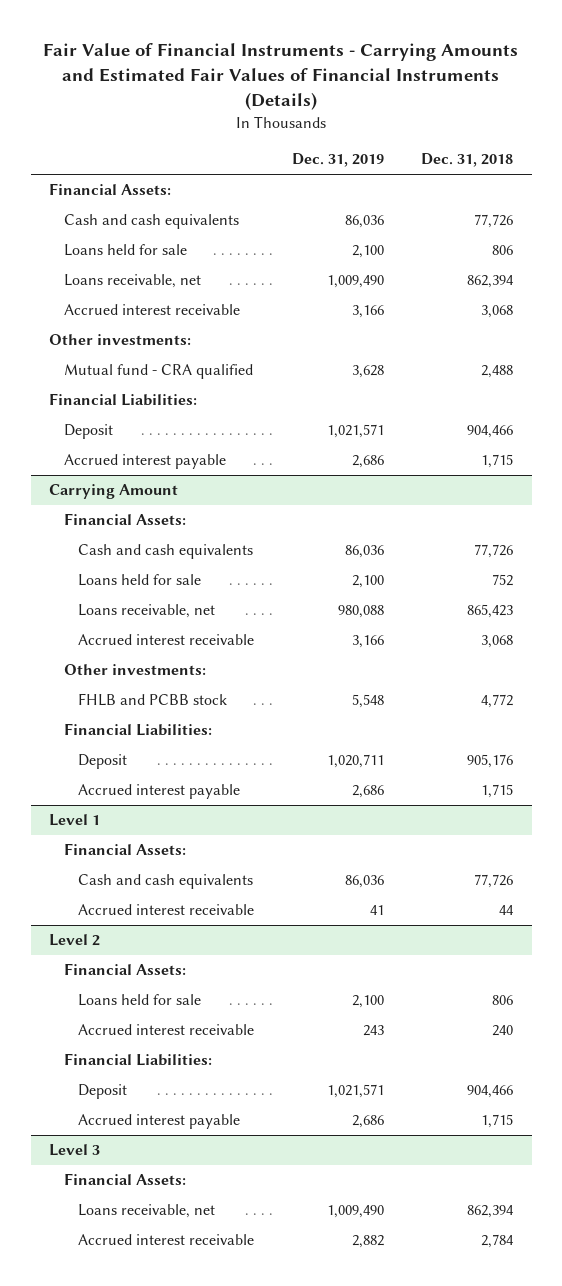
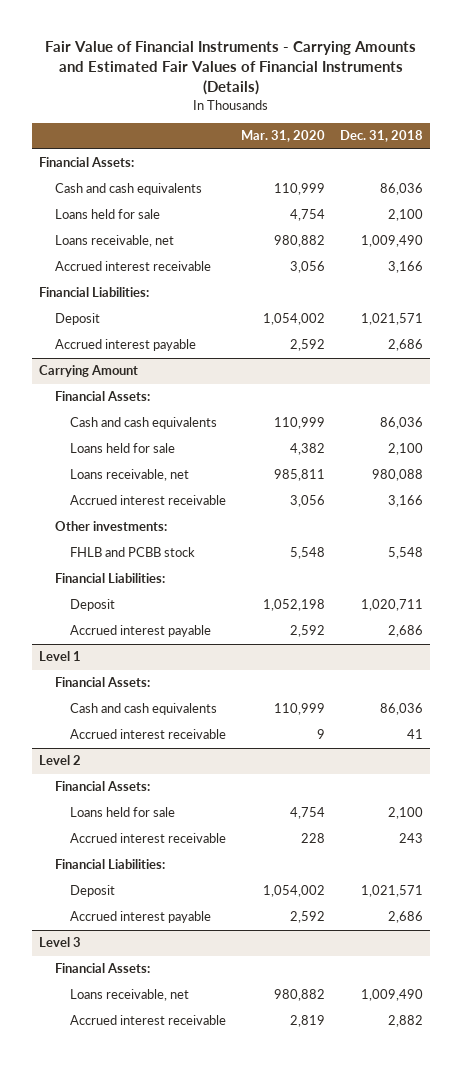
[291,153,384,168] Dec. 31, 2019 -> none
none -> [240,130,325,143] Mar. 31, 2020
[49,334,192,346] Other investments: -> none
[63,364,253,380] Mutual fund - CRA qualified -> none
[474,214,514,229] 77,726 -> [379,183,423,196] 86,036
[492,245,514,256] 806 -> [387,209,423,222] 2,100
[467,275,515,289] 862,394 -> [360,235,423,248] 1,009,490
[481,305,514,319] 3,068 -> [387,261,423,274] 3,166
[467,425,514,439] 904,466 -> [360,313,423,326] 1,021,571
[481,454,514,469] 1,715 -> [387,339,423,352] 2,686
[474,544,514,559] 77,726 -> [379,417,423,430] 86,036
[492,574,514,587] 752 -> [387,443,423,456] 2,100
[467,604,514,619] 865,423 -> [371,469,423,482] 980,088
[481,635,514,649] 3,068 -> [387,495,423,508] 3,166
[481,694,514,709] 4,772 -> [387,547,423,560] 5,548
[467,754,514,769] 905,176 -> [360,599,423,612] 1,020,711
[481,784,514,799] 1,715 -> [387,625,423,638] 2,686
[474,874,514,889] 77,726 -> [379,703,423,716] 86,036
[499,905,515,916] 44 -> [406,729,423,740] 41
[492,995,514,1006] 806 -> [387,807,423,820] 2,100
[492,1025,514,1037] 240 -> [398,833,423,844] 243
[467,1085,514,1099] 904,466 -> [360,885,423,898] 1,021,571
[481,1114,514,1129] 1,715 -> [387,911,423,924] 2,686
[467,1205,515,1219] 862,394 -> [360,989,423,1002] 1,009,490
[481,1234,515,1249] 2,784 -> [387,1015,423,1028] 2,882

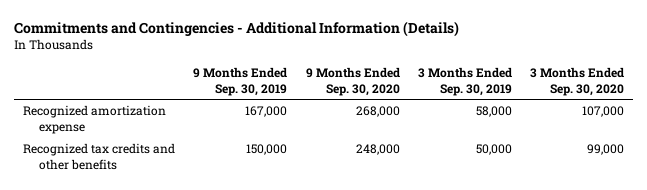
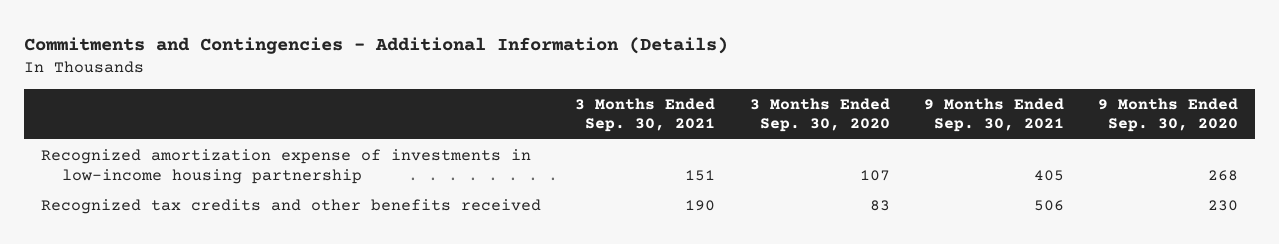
[193,67,288,96] 9 Months Ended Sep. 30, 2019 -> none
[417,67,512,96] 3 Months Ended Sep. 30, 2019 -> none
none -> [575,97,716,133] 3 Months Ended Sep. 30, 2021
none -> [923,97,1064,133] 9 Months Ended Sep. 30, 2021
[22,105,166,135] Recognized amortization expense -> [41,148,532,184] Recognized amortization expense of investments in low-income housing partnership
[355,106,400,118] 268,000 -> [1208,169,1239,181] 268
[582,106,625,118] 107,000 -> [859,169,890,181] 107
[22,143,175,171] Recognized tax credits and other benefits -> [41,198,542,214] Recognized tax credits and other benefits received
[355,144,400,156] 248,000 -> [1208,199,1239,211] 230
[587,144,625,156] 99,000 -> [869,199,890,211] 83

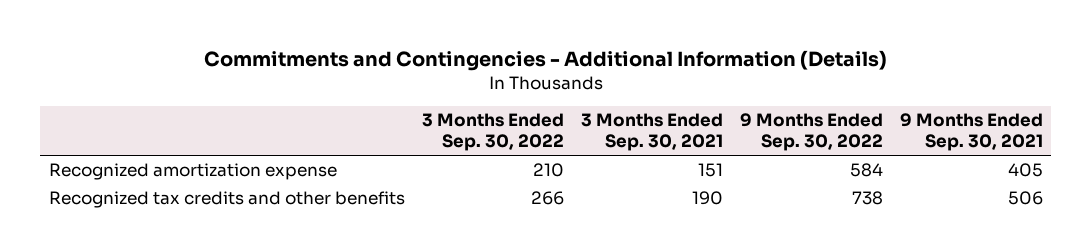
[749,97,890,133] 3 Months Ended Sep. 30, 2020 -> none
[1098,97,1239,133] 9 Months Ended Sep. 30, 2020 -> none
none -> [421,113,564,152] 3 Months Ended Sep. 30, 2022
none -> [739,113,883,152] 9 Months Ended Sep. 30, 2022
[41,148,532,184] Recognized amortization expense of investments in low-income housing partnership -> [48,163,337,181] Recognized amortization expense
[41,198,542,214] Recognized tax credits and other benefits received -> [48,191,405,209] Recognized tax credits and other benefits

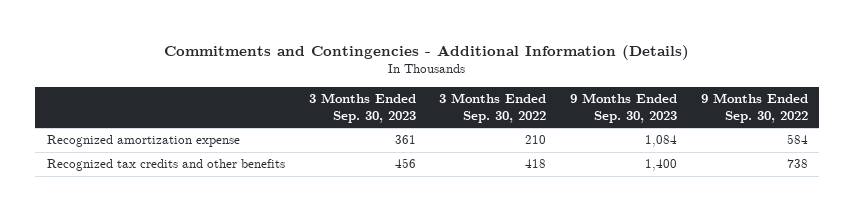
[580,113,723,152] 3 Months Ended Sep. 30, 2021 -> none
[899,113,1043,152] 9 Months Ended Sep. 30, 2021 -> none
none -> [308,92,416,123] 3 Months Ended Sep. 30, 2023
none -> [569,92,677,123] 9 Months Ended Sep. 30, 2023
[530,191,564,206] 266 -> [525,159,547,169] 418

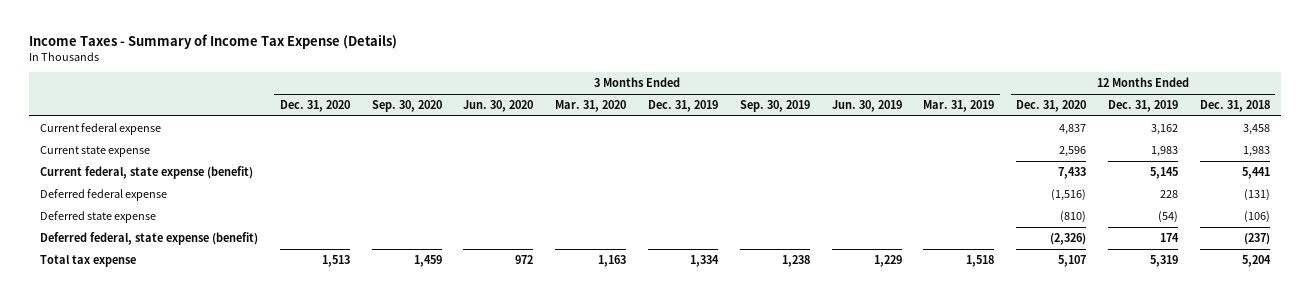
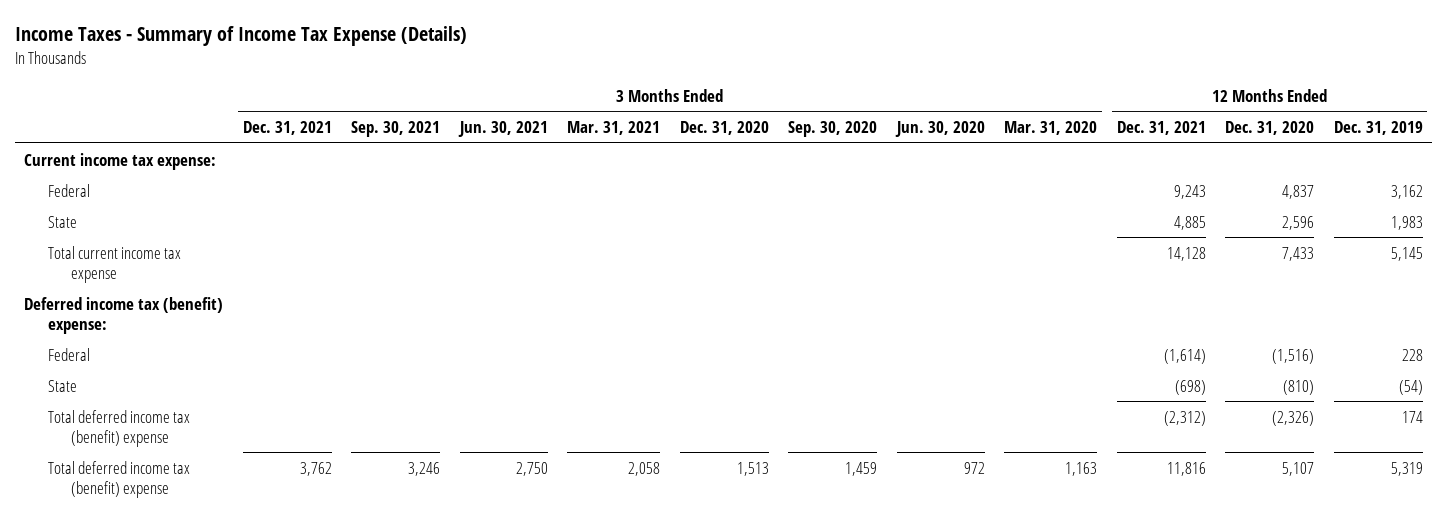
[647,99,718,112] Dec. 31, 2019 -> none
[739,99,810,112] Sep. 30, 2019 -> none
[831,99,902,112] Jun. 30, 2019 -> none
[923,99,995,112] Mar. 31, 2019 -> none
[1199,99,1270,112] Dec. 31, 2018 -> none
none -> [242,121,332,136] Dec. 31, 2021
none -> [351,121,441,138] Sep. 30, 2021
none -> [457,121,548,138] Jun. 30, 2021
none -> [567,121,661,136] Mar. 31, 2021
none -> [1116,121,1206,136] Dec. 31, 2021
none -> [24,152,217,170] Current income tax expense:
[39,122,161,135] Current federal expense -> [47,183,90,197] Federal
[39,145,150,157] Current state expense -> [47,215,77,228] State
[39,165,253,179] Current federal, state expense (benefit) -> [47,245,181,283] Total current income tax expense
none -> [24,296,224,334] Deferred income tax (benefit) expense:
[39,188,167,201] Deferred federal expense -> [47,347,90,361] Federal
[39,210,156,223] Deferred state expense -> [47,379,77,392] State
[39,231,258,245] Deferred federal, state expense (benefit) -> [47,409,190,447] Total deferred income tax (benefit) expense
[39,254,136,267] Total tax expense -> [47,460,190,498] Total deferred income tax (benefit) expense

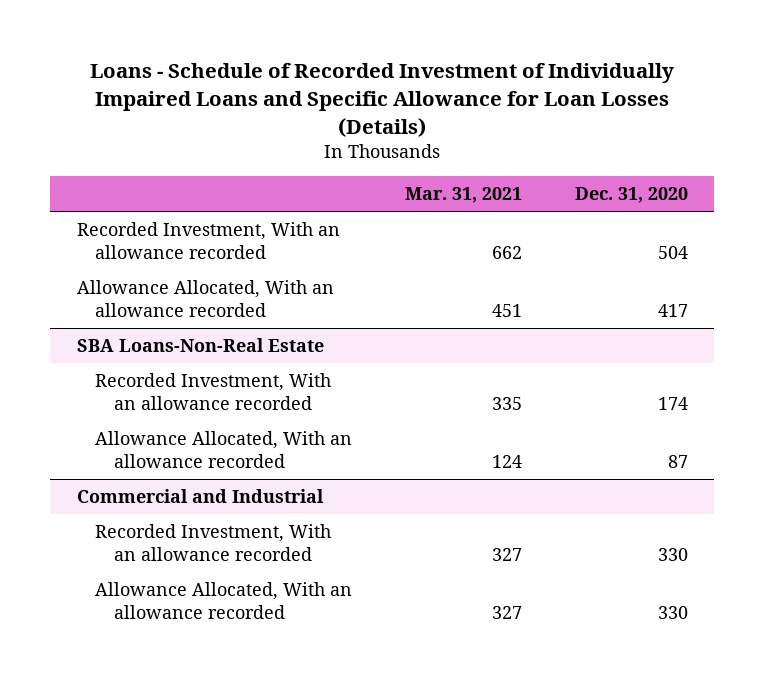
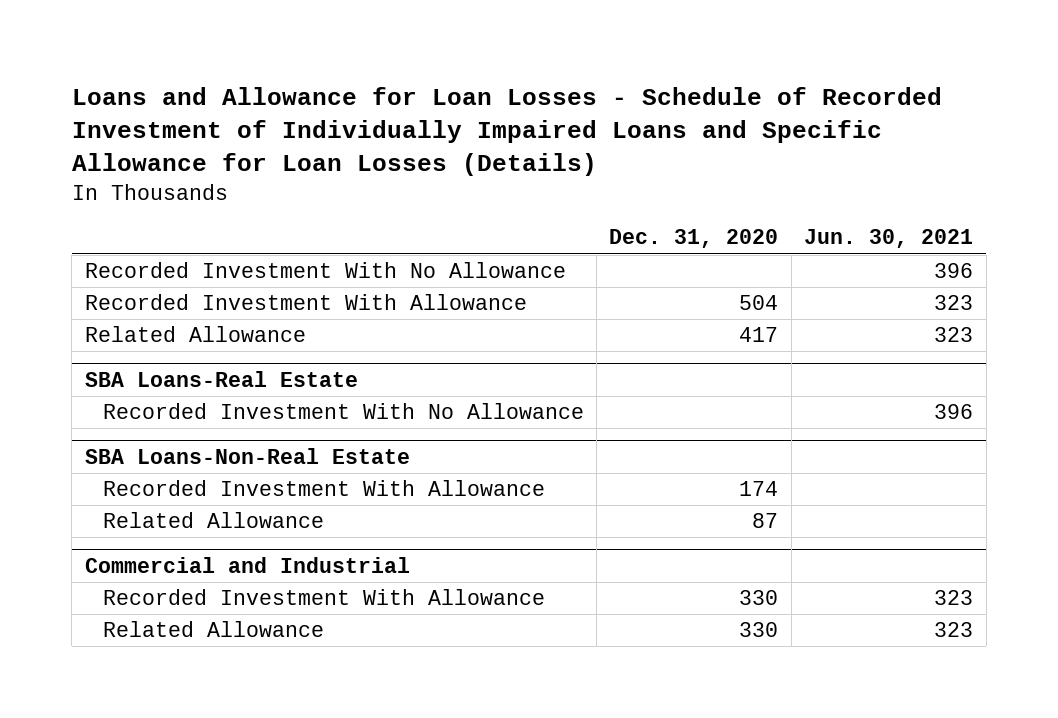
[90,63,675,137] Loans - Schedule of Recorded Investment of Individually Impaired Loans and Specific Allowance for Loan Losses (Details) -> [71,86,942,177] Loans and Allowance for Loan Losses - Schedule of Recorded Investment of Individually Impaired Loans and Specific Allowance for Loan Losses (Details)
[405,187,523,204] Mar. 31, 2021 -> none
none -> [804,229,974,249] Jun. 30, 2021
none -> [84,262,566,279] Recorded Investment With No Allowance
[76,222,340,260] Recorded Investment, With an allowance recorded -> [84,294,527,311] Recorded Investment With Allowance
[76,280,334,318] Allowance Allocated, With an allowance recorded -> [84,326,306,343] Related Allowance
none -> [84,370,358,387] SBA Loans-Real Estate
none -> [102,403,584,420] Recorded Investment With No Allowance
[95,373,332,411] Recorded Investment, With an allowance recorded -> [102,480,545,497] Recorded Investment With Allowance
[95,431,353,469] Allowance Allocated, With an allowance recorded -> [102,512,324,529] Related Allowance
[95,524,332,562] Recorded Investment, With an allowance recorded -> [102,589,545,606] Recorded Investment With Allowance
[95,582,353,620] Allowance Allocated, With an allowance recorded -> [102,621,324,638] Related Allowance

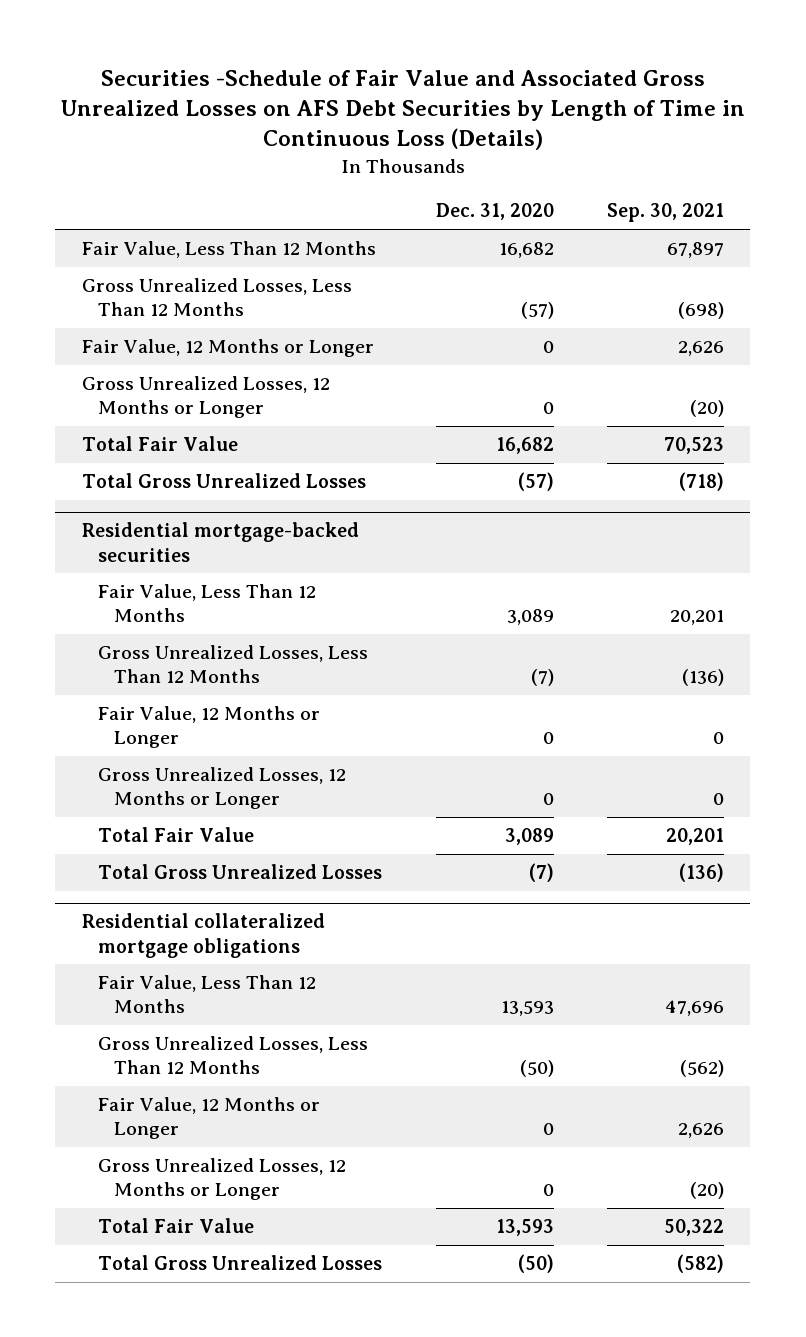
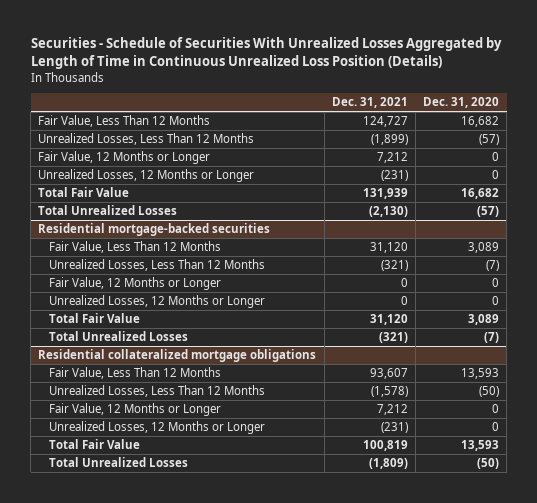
[60,69,745,151] Securities -Schedule of Fair Value and Associated Gross Unrealized Losses on AFS Debt Securities by Length of Time in Continuous Loss (Details) -> [30,37,502,70] Securities - Schedule of Securities With Unrealized Losses Aggregated by Length of Time in Continuous Unrealized Loss Position (Details)
[606,203,724,223] Sep. 30, 2021 -> none
none -> [331,97,408,109] Dec. 31, 2021
[82,278,353,317] Gross Unrealized Losses, Less Than 12 Months -> [38,133,255,146] Unrealized Losses, Less Than 12 Months
[82,376,331,419] Gross Unrealized Losses, 12 Months or Longer -> [38,169,255,183] Unrealized Losses, 12 Months or Longer
[82,473,367,489] Total Gross Unrealized Losses -> [38,205,178,216] Total Unrealized Losses
[98,645,369,684] Gross Unrealized Losses, Less Than 12 Months -> [48,259,265,272] Unrealized Losses, Less Than 12 Months
[98,767,347,810] Gross Unrealized Losses, 12 Months or Longer -> [48,295,265,309] Unrealized Losses, 12 Months or Longer
[98,864,383,880] Total Gross Unrealized Losses -> [48,331,188,342] Total Unrealized Losses
[98,1036,369,1075] Gross Unrealized Losses, Less Than 12 Months -> [48,385,265,398] Unrealized Losses, Less Than 12 Months
[98,1158,347,1201] Gross Unrealized Losses, 12 Months or Longer -> [48,421,265,435] Unrealized Losses, 12 Months or Longer
[98,1255,383,1271] Total Gross Unrealized Losses -> [48,457,188,468] Total Unrealized Losses

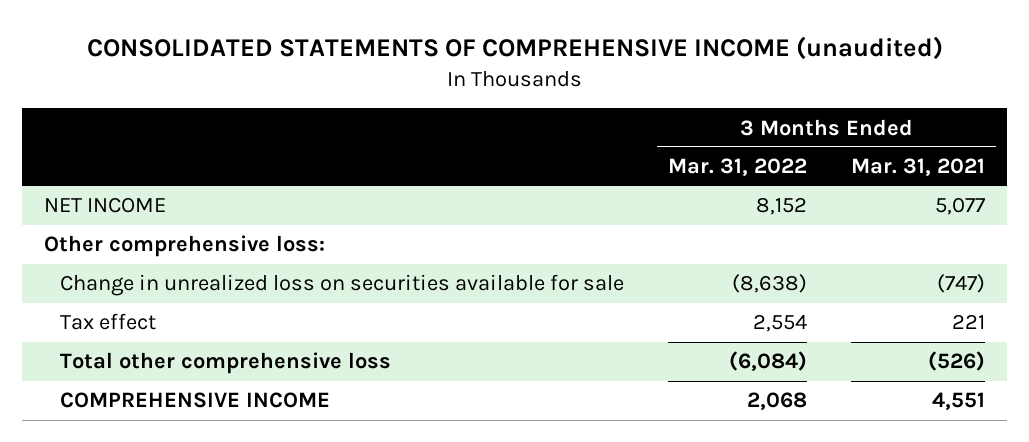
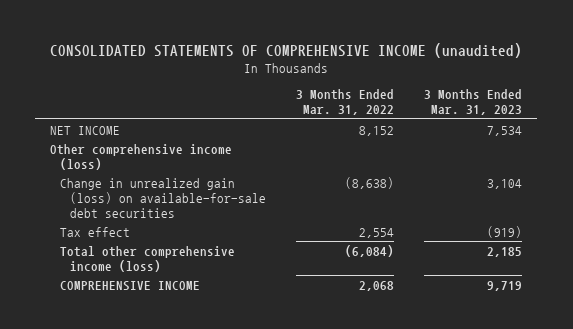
[851,158,986,177] Mar. 31, 2021 -> none
none -> [424,89,523,116] 3 Months Ended Mar. 31, 2023
[44,235,326,258] Other comprehensive loss: -> [50,143,233,170] Other comprehensive income (loss)
[60,274,625,297] Change in unrealized loss on securities available for sale -> [60,177,267,218] Change in unrealized gain (loss) on available-for-sale debt securities
[60,352,392,375] Total other comprehensive loss -> [60,245,236,272] Total other comprehensive income (loss)

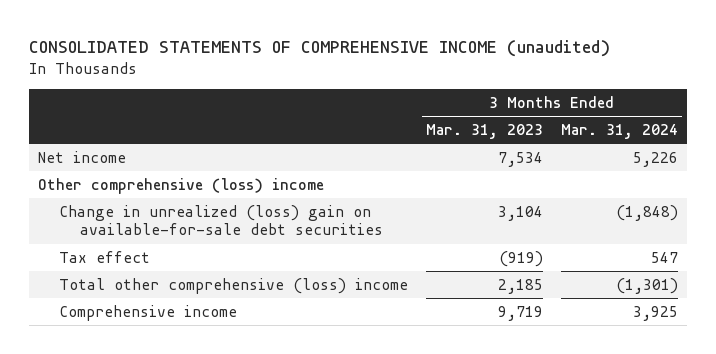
[296,89,395,116] 3 Months Ended Mar. 31, 2022 -> none
none -> [560,124,678,140] Mar. 31, 2024
[50,125,121,135] NET INCOME -> [37,150,126,163] Net income
[50,143,233,170] Other comprehensive income (loss) -> [37,177,324,194] Other comprehensive (loss) income
[60,177,267,218] Change in unrealized gain (loss) on available-for-sale debt securities -> [59,204,384,236] Change in unrealized (loss) gain on available-for-sale debt securities
[60,245,236,272] Total other comprehensive income (loss) -> [59,277,409,294] Total other comprehensive (loss) income
[60,280,201,291] COMPREHENSIVE INCOME -> [59,304,238,321] Comprehensive income

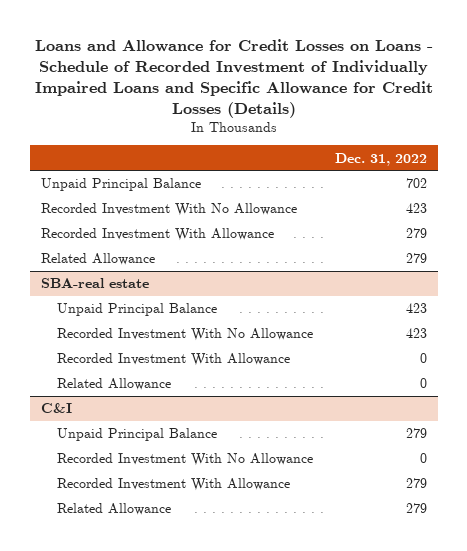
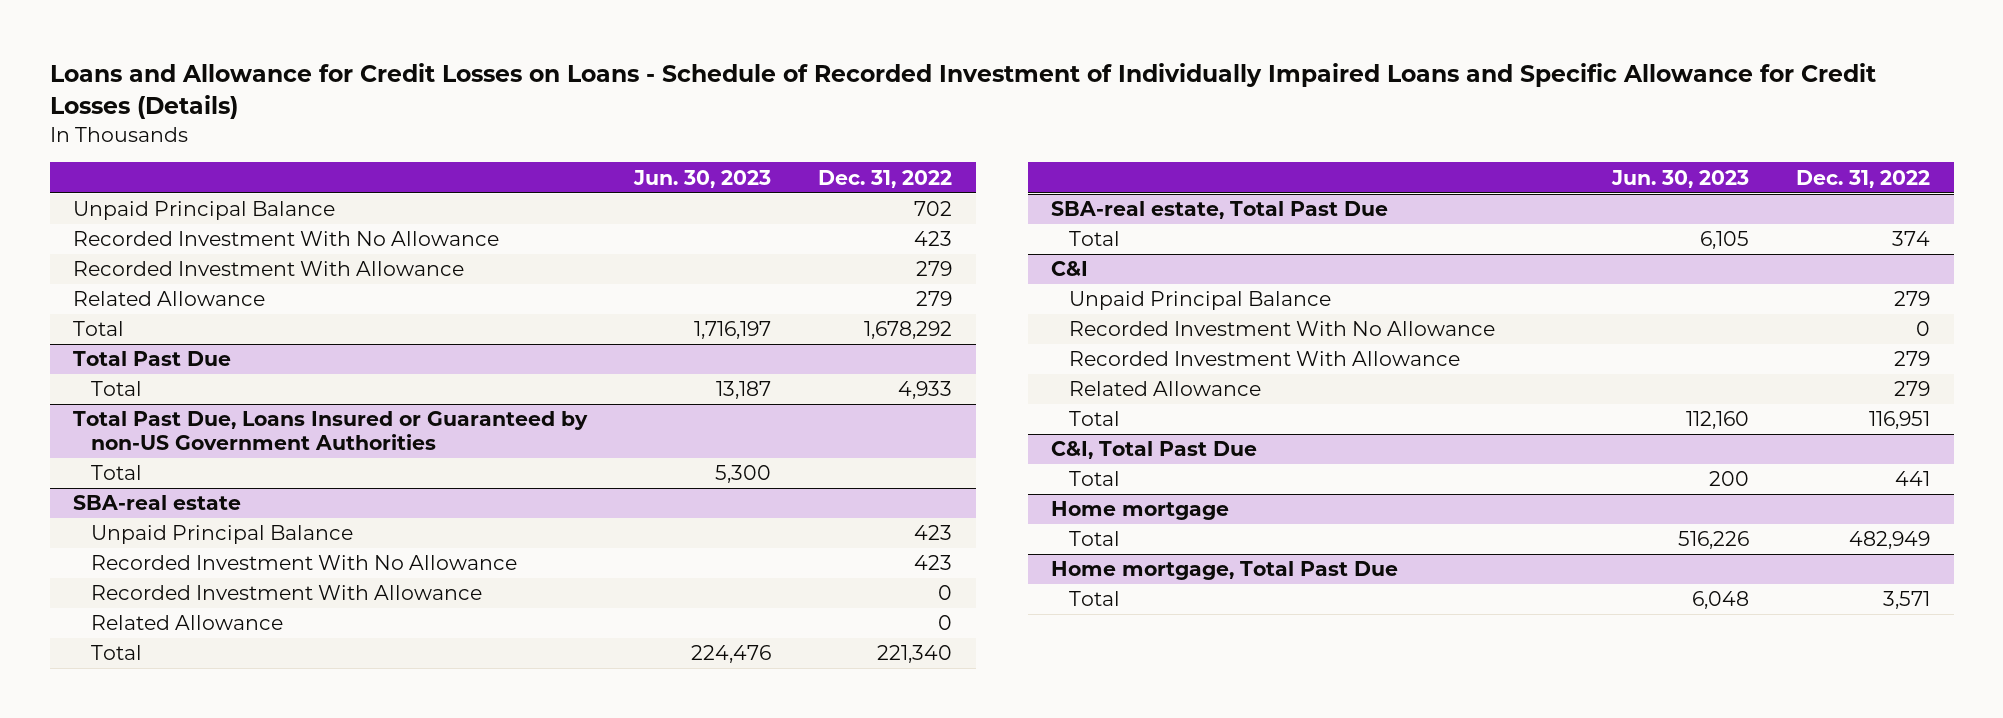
none -> [633,169,772,188] Jun. 30, 2023
none -> [73,321,125,337] Total
none -> [73,351,232,367] Total Past Due
none -> [91,381,143,397] Total
none -> [73,411,589,451] Total Past Due, Loans Insured or Guaranteed by non-US Government Authorities
none -> [91,465,143,481] Total
none -> [91,645,143,661] Total
none -> [1051,201,1389,220] SBA-real estate, Total Past Due
none -> [1069,231,1121,247] Total
none -> [1069,411,1121,427] Total
none -> [1051,441,1258,460] C&I, Total Past Due
none -> [1069,471,1121,487] Total
none -> [1051,501,1230,521] Home mortgage
none -> [1069,531,1121,547] Total
none -> [1051,561,1399,581] Home mortgage, Total Past Due
none -> [1069,591,1121,607] Total

